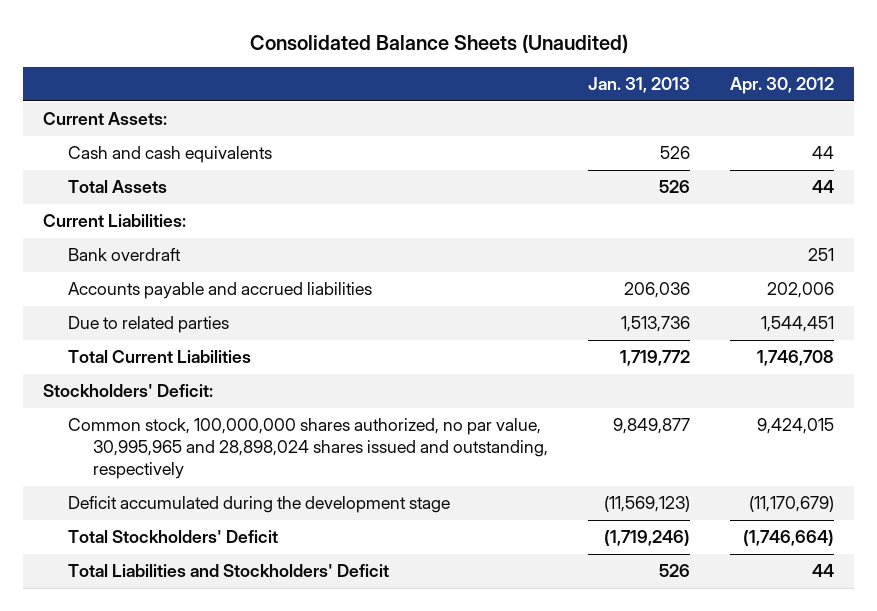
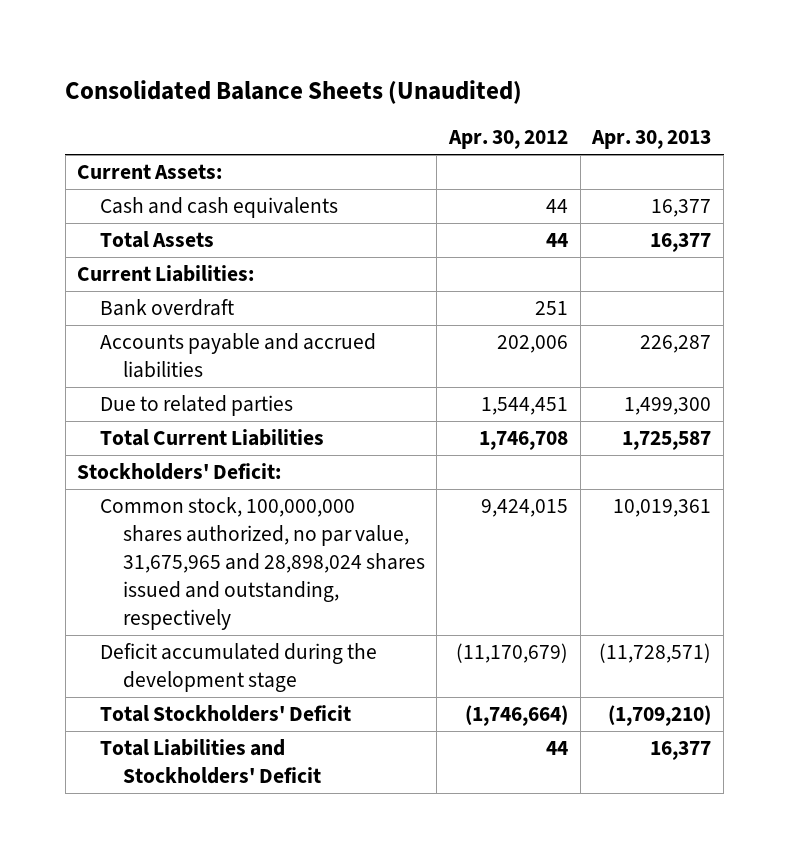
[588,77,691,94] Jan. 31, 2013 -> none
none -> [591,130,712,150] Apr. 30, 2013
[68,418,549,480] Common stock, 100,000,000 shares authorized, no par value, 30,995,965 and 28,898,024 shares issued and outstanding, respectively -> [100,497,425,630] Common stock, 100,000,000 shares authorized, no par value, 31,675,965 and 28,898,024 shares issued and outstanding, respectively

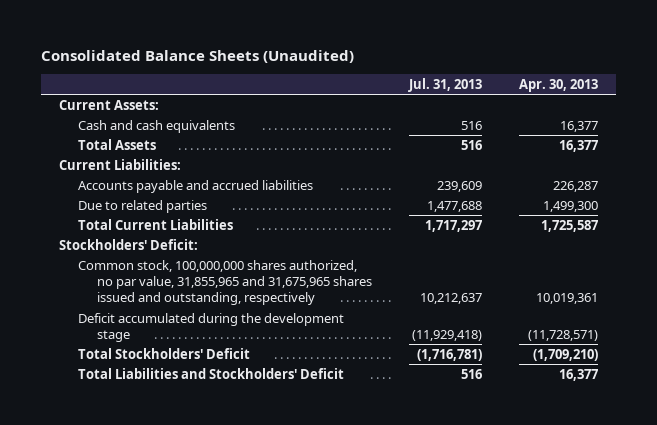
[448,130,569,150] Apr. 30, 2012 -> none
none -> [407,77,482,92] Jul. 31, 2013
[100,299,235,317] Bank overdraft -> none
[100,497,425,630] Common stock, 100,000,000 shares authorized, no par value, 31,675,965 and 28,898,024 shares issued and outstanding, respectively -> [78,259,373,306] Common stock, 100,000,000 shares authorized, no par value, 31,855,965 and 31,675,965 shares issued and outstanding, respectively

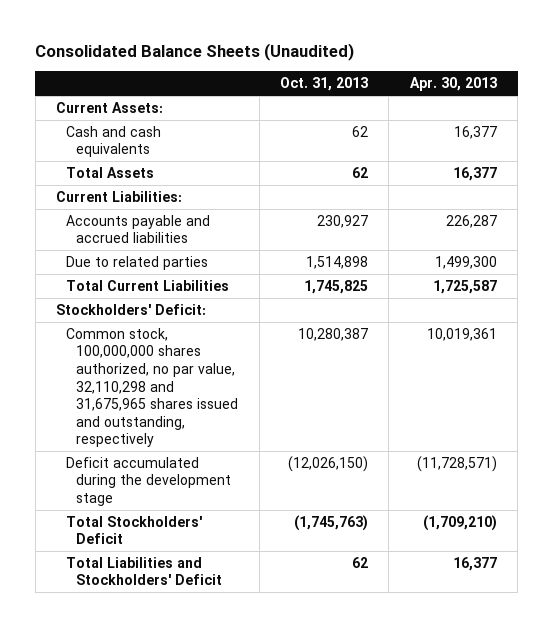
[407,77,482,92] Jul. 31, 2013 -> none
none -> [280,77,369,92] Oct. 31, 2013
[78,259,373,306] Common stock, 100,000,000 shares authorized, no par value, 31,855,965 and 31,675,965 shares issued and outstanding, respectively -> [66,327,239,448] Common stock, 100,000,000 shares authorized, no par value, 32,110,298 and 31,675,965 shares issued and outstanding, respectively

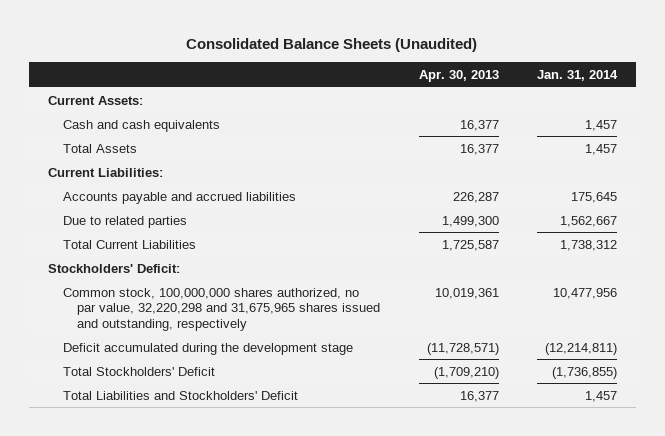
[280,77,369,92] Oct. 31, 2013 -> none
none -> [536,69,618,81] Jan. 31, 2014
[66,327,239,448] Common stock, 100,000,000 shares authorized, no par value, 32,110,298 and 31,675,965 shares issued and outstanding, respectively -> [62,287,381,331] Common stock, 100,000,000 shares authorized, no par value, 32,220,298 and 31,675,965 shares issued and outstanding, respectively

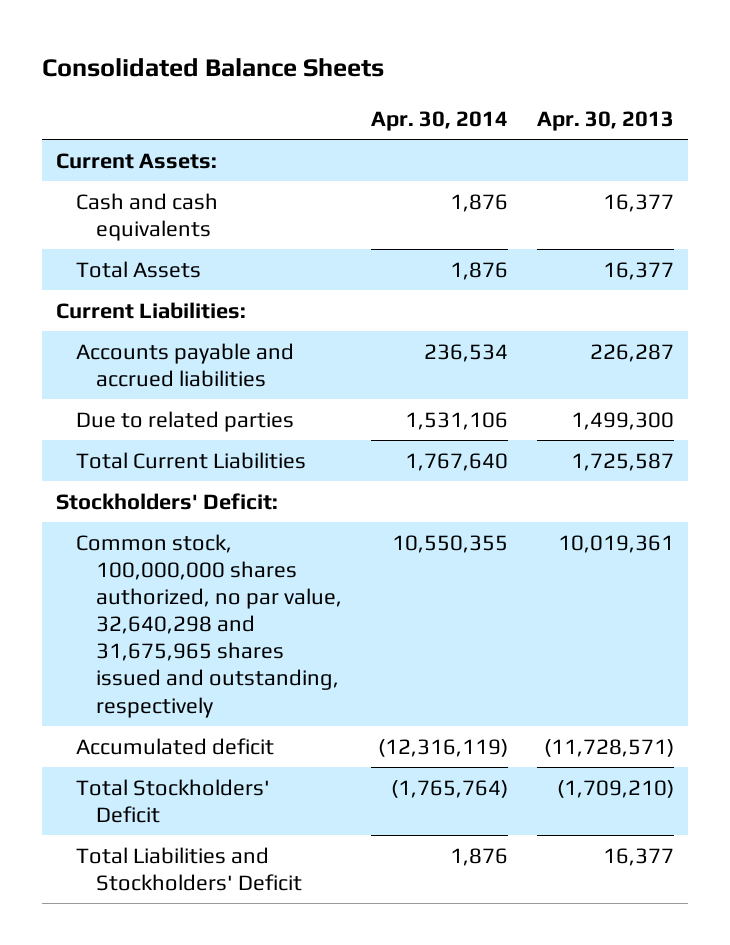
[186,38,478,53] Consolidated Balance Sheets (Unaudited) -> [41,58,384,78] Consolidated Balance Sheets
[536,69,618,81] Jan. 31, 2014 -> none
none -> [371,111,509,132] Apr. 30, 2014
[62,287,381,331] Common stock, 100,000,000 shares authorized, no par value, 32,220,298 and 31,675,965 shares issued and outstanding, respectively -> [76,533,343,718] Common stock, 100,000,000 shares authorized, no par value, 32,640,298 and 31,675,965 shares issued and outstanding, respectively
[62,342,353,355] Deficit accumulated during the development stage -> [76,737,275,755] Accumulated deficit

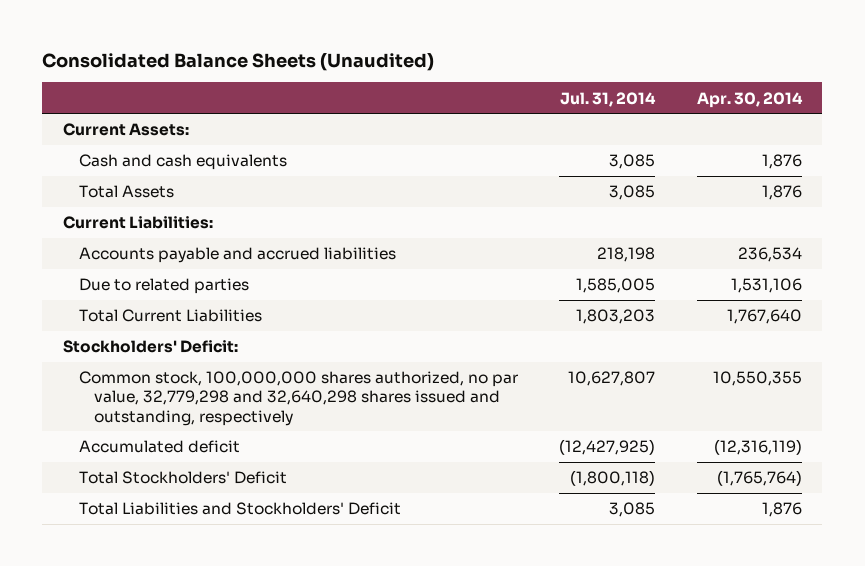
[41,58,384,78] Consolidated Balance Sheets -> [42,52,435,71] Consolidated Balance Sheets (Unaudited)
[536,111,674,132] Apr. 30, 2013 -> none
none -> [560,91,657,107] Jul. 31, 2014
[76,533,343,718] Common stock, 100,000,000 shares authorized, no par value, 32,640,298 and 31,675,965 shares issued and outstanding, respectively -> [78,371,518,426] Common stock, 100,000,000 shares authorized, no par value, 32,779,298 and 32,640,298 shares issued and outstanding, respectively

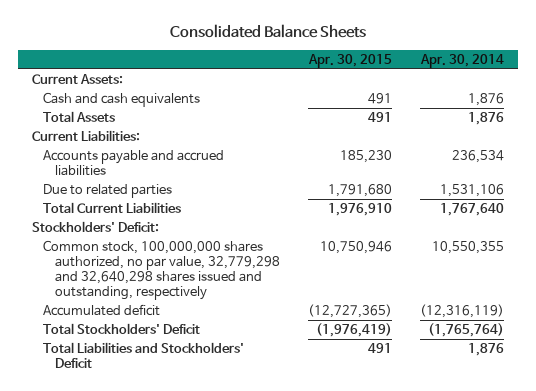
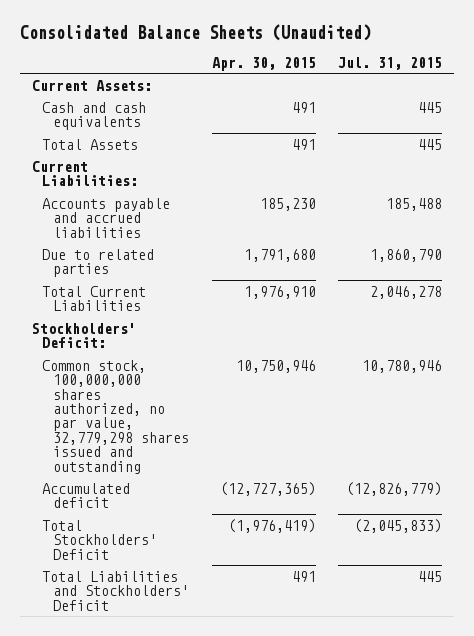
[170,24,367,39] Consolidated Balance Sheets -> [20,24,372,42] Consolidated Balance Sheets (Unaudited)
[420,53,505,68] Apr. 30, 2014 -> none
none -> [338,57,443,71] Jul. 31, 2015
[43,239,280,300] Common stock, 100,000,000 shares authorized, no par value, 32,779,298 and 32,640,298 shares issued and outstanding, respectively -> [42,359,189,474] Common stock, 100,000,000 shares authorized, no par value, 32,779,298 shares issued and outstanding

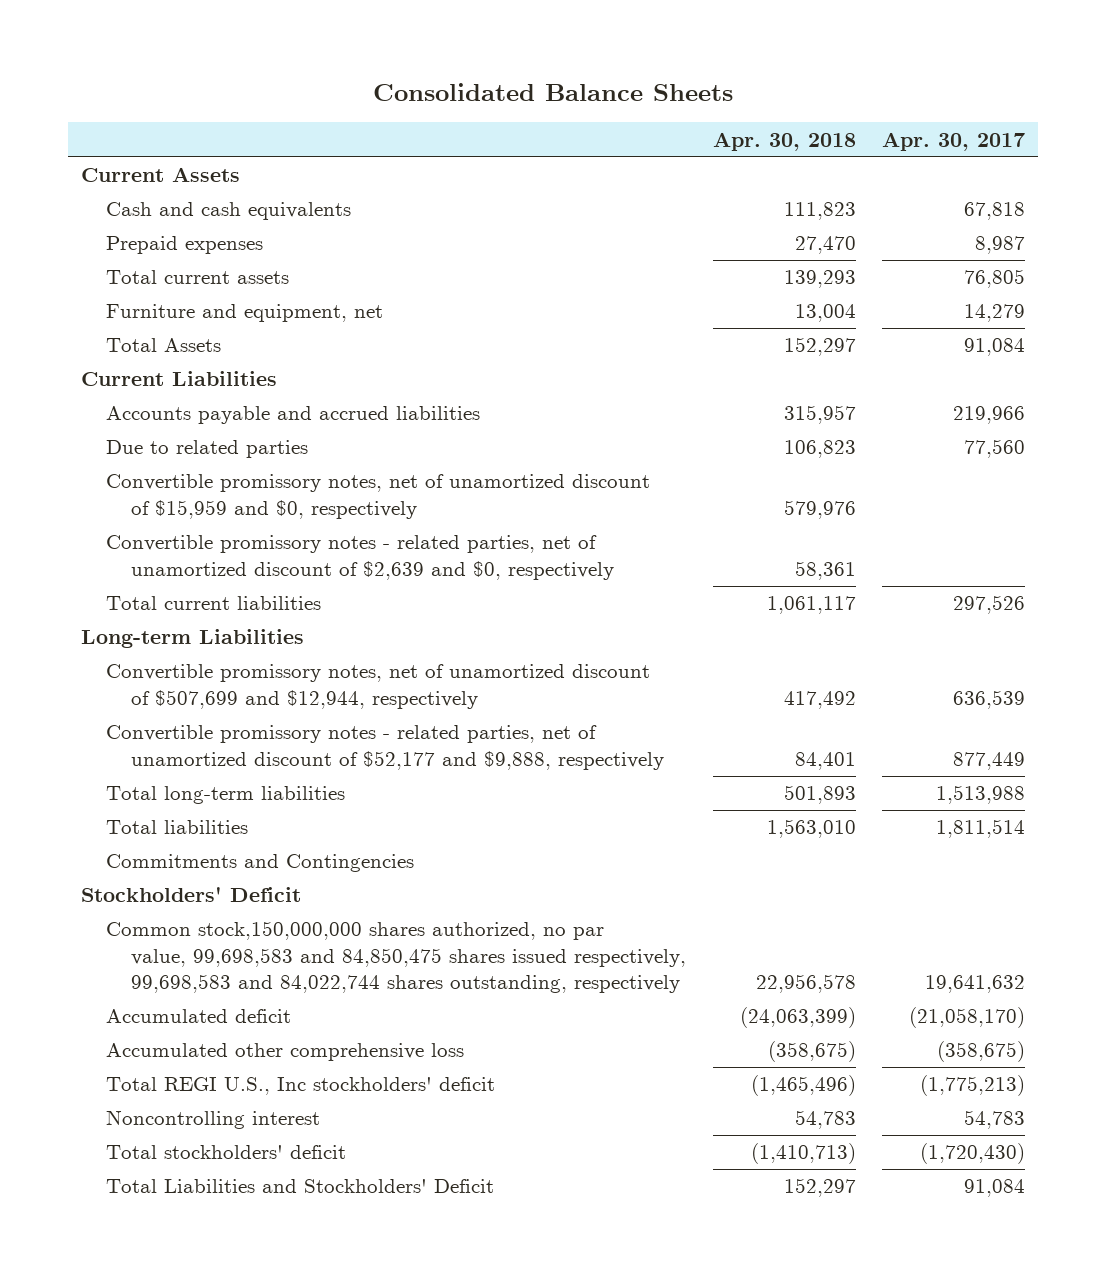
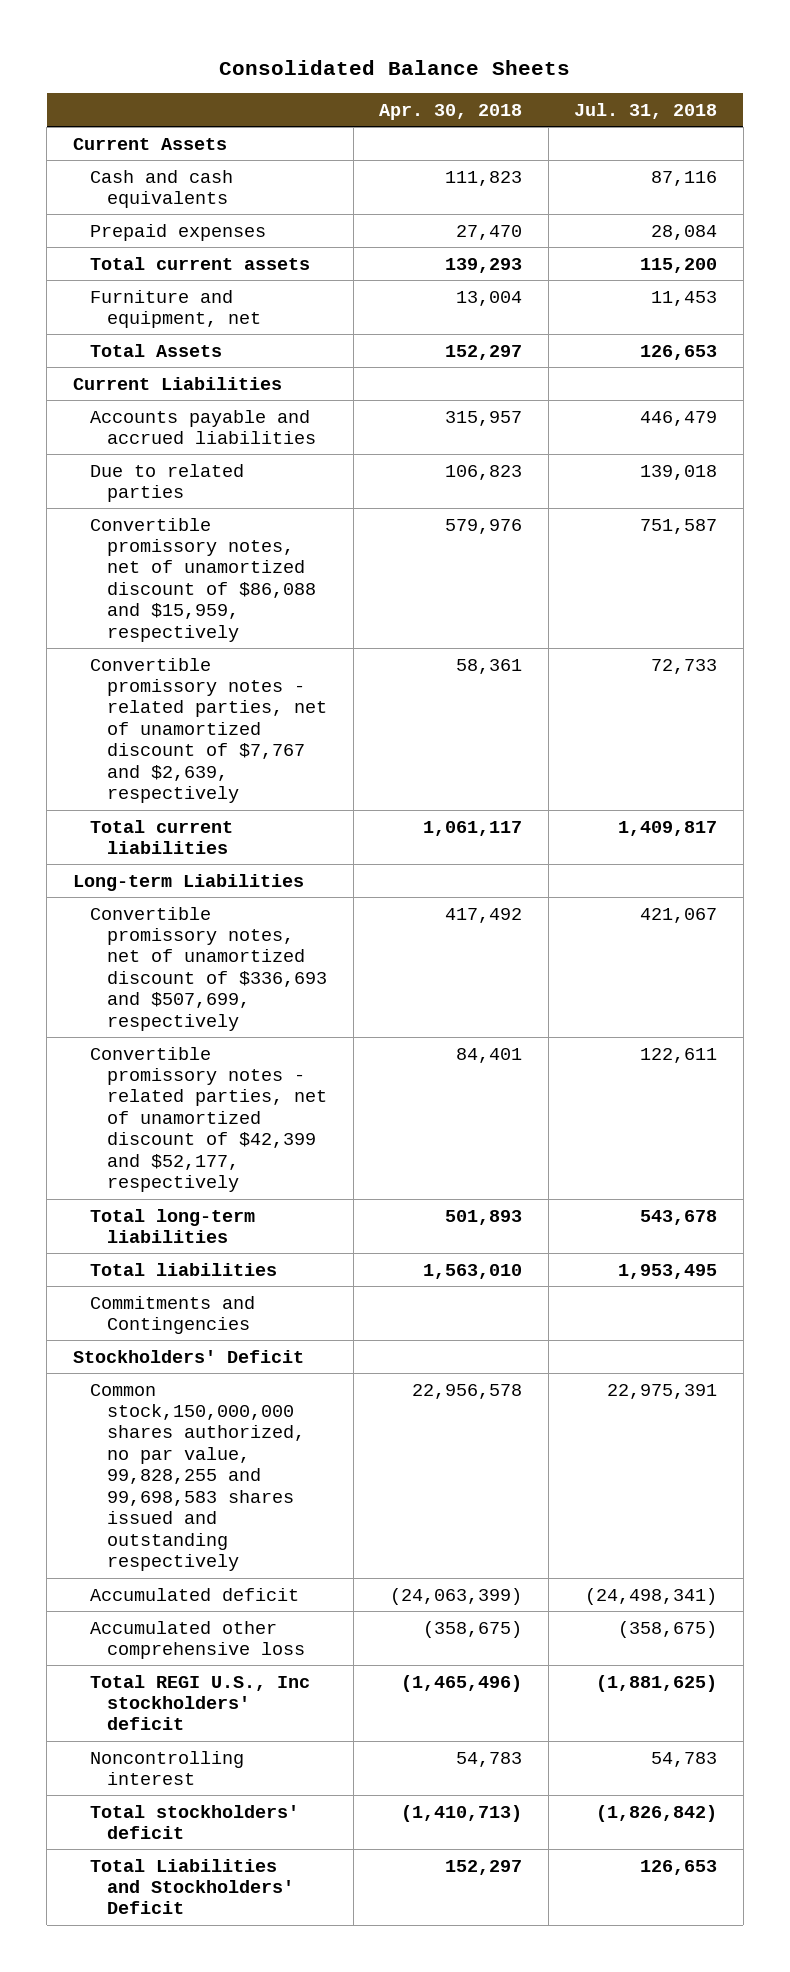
[882,131,1026,151] Apr. 30, 2017 -> none
none -> [574,102,718,119] Jul. 31, 2018
[106,474,651,519] Convertible promissory notes, net of unamortized discount of $15,959 and $0, respectively -> [90,517,317,642] Convertible promissory notes, net of unamortized discount of $86,088 and $15,959, respectively
[106,535,615,580] Convertible promissory notes - related parties, net of unamortized discount of $2,639 and $0, respectively -> [90,657,328,804] Convertible promissory notes - related parties, net of unamortized discount of $7,767 and $2,639, respectively
[106,664,651,709] Convertible promissory notes, net of unamortized discount of $507,699 and $12,944, respectively -> [90,906,328,1031] Convertible promissory notes, net of unamortized discount of $336,693 and $507,699, respectively
[106,725,665,770] Convertible promissory notes - related parties, net of unamortized discount of $52,177 and $9,888, respectively -> [90,1046,328,1193] Convertible promissory notes - related parties, net of unamortized discount of $42,399 and $52,177, respectively
[106,921,687,994] Common stock,150,000,000 shares authorized, no par value, 99,698,583 and 84,850,475 shares issued respectively, 99,698,583 and 84,022,744 shares outstanding, respectively -> [90,1383,306,1572] Common stock,150,000,000 shares authorized, no par value, 99,828,255 and 99,698,583 shares issued and outstanding respectively

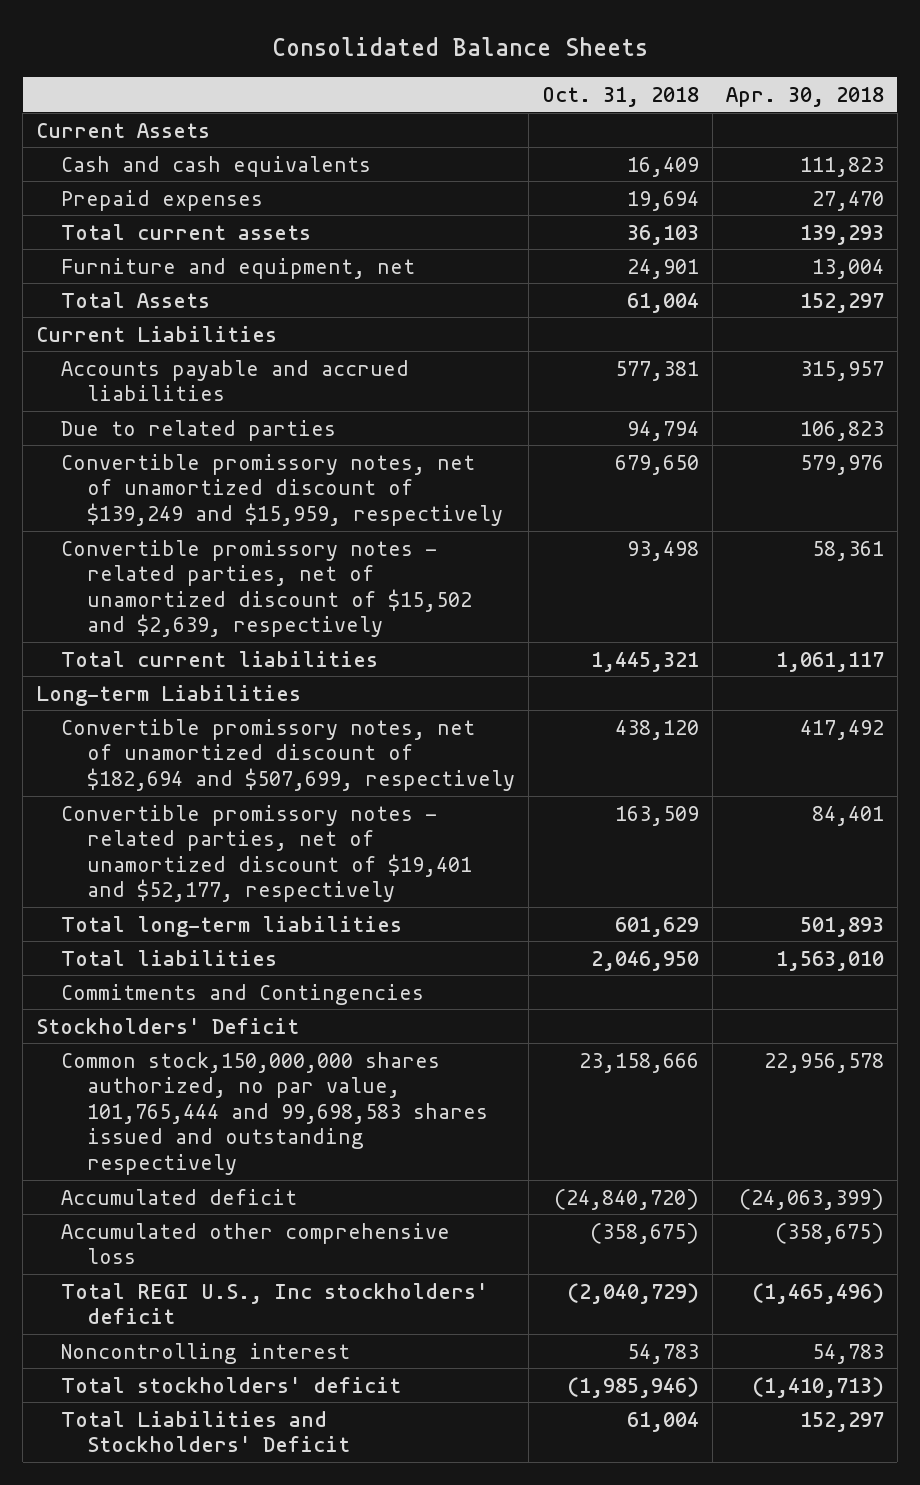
[574,102,718,119] Jul. 31, 2018 -> none
none -> [541,86,699,107] Oct. 31, 2018
[90,517,317,642] Convertible promissory notes, net of unamortized discount of $86,088 and $15,959, respectively -> [61,453,503,526] Convertible promissory notes, net of unamortized discount of $139,249 and $15,959, respectively
[90,657,328,804] Convertible promissory notes - related parties, net of unamortized discount of $7,767 and $2,639, respectively -> [61,539,472,638] Convertible promissory notes - related parties, net of unamortized discount of $15,502 and $2,639, respectively
[90,906,328,1031] Convertible promissory notes, net of unamortized discount of $336,693 and $507,699, respectively -> [61,718,515,791] Convertible promissory notes, net of unamortized discount of $182,694 and $507,699, respectively
[90,1046,328,1193] Convertible promissory notes - related parties, net of unamortized discount of $42,399 and $52,177, respectively -> [61,804,472,903] Convertible promissory notes - related parties, net of unamortized discount of $19,401 and $52,177, respectively
[90,1383,306,1572] Common stock,150,000,000 shares authorized, no par value, 99,828,255 and 99,698,583 shares issued and outstanding respectively -> [61,1051,488,1175] Common stock,150,000,000 shares authorized, no par value, 101,765,444 and 99,698,583 shares issued and outstanding respectively

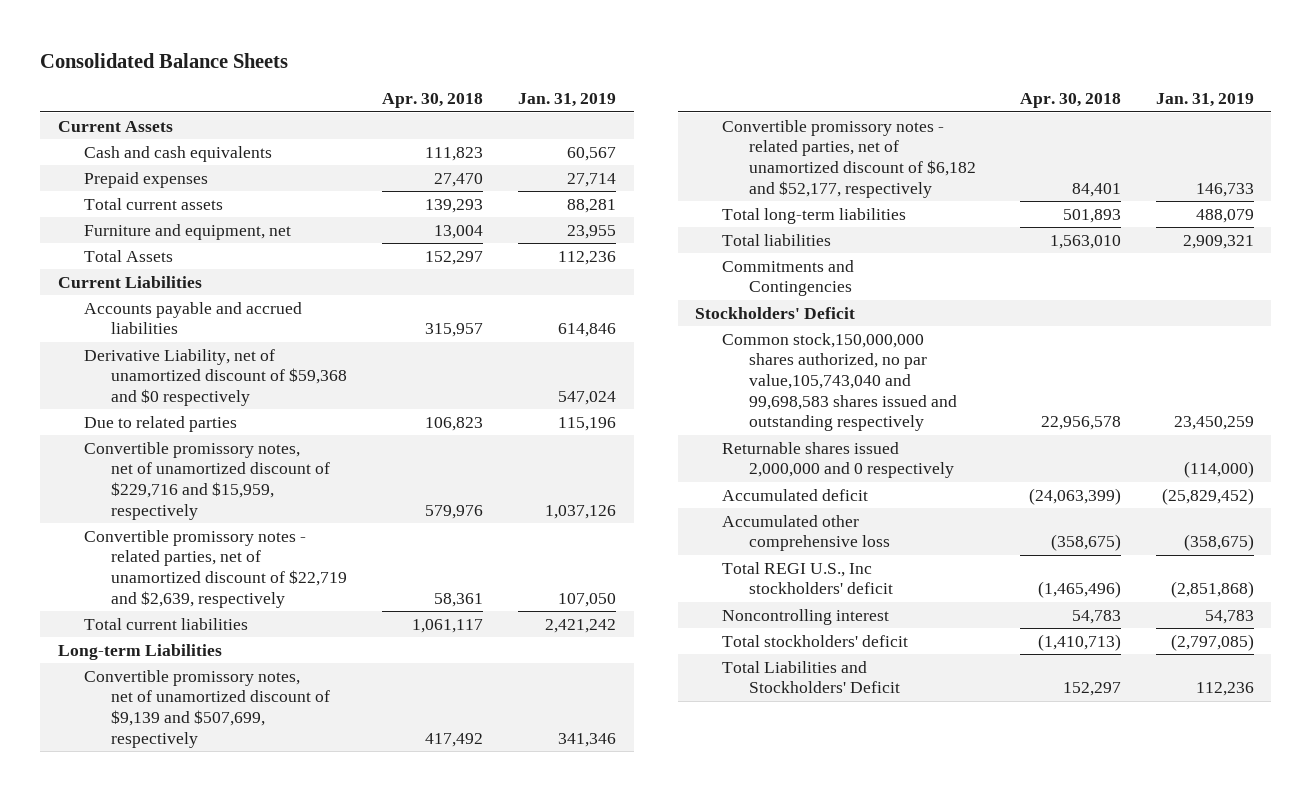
[541,86,699,107] Oct. 31, 2018 -> none
none -> [518,93,617,108] Jan. 31, 2019
none -> [84,348,348,407] Derivative Liability, net of unamortized discount of $59,368 and $0 respectively
[61,453,503,526] Convertible promissory notes, net of unamortized discount of $139,249 and $15,959, respectively -> [84,441,331,520] Convertible promissory notes, net of unamortized discount of $229,716 and $15,959, respectively
[61,539,472,638] Convertible promissory notes - related parties, net of unamortized discount of $15,502 and $2,639, respectively -> [84,529,348,608] Convertible promissory notes - related parties, net of unamortized discount of $22,719 and $2,639, respectively
[61,718,515,791] Convertible promissory notes, net of unamortized discount of $182,694 and $507,699, respectively -> [84,669,331,748] Convertible promissory notes, net of unamortized discount of $9,139 and $507,699, respectively
[61,804,472,903] Convertible promissory notes - related parties, net of unamortized discount of $19,401 and $52,177, respectively -> [722,119,977,198] Convertible promissory notes - related parties, net of unamortized discount of $6,182 and $52,177, respectively
[61,1051,488,1175] Common stock,150,000,000 shares authorized, no par value, 101,765,444 and 99,698,583 shares issued and outstanding respectively -> [722,332,958,432] Common stock,150,000,000 shares authorized, no par value,105,743,040 and 99,698,583 shares issued and outstanding respectively
none -> [722,441,955,479] Returnable shares issued 2,000,000 and 0 respectively

